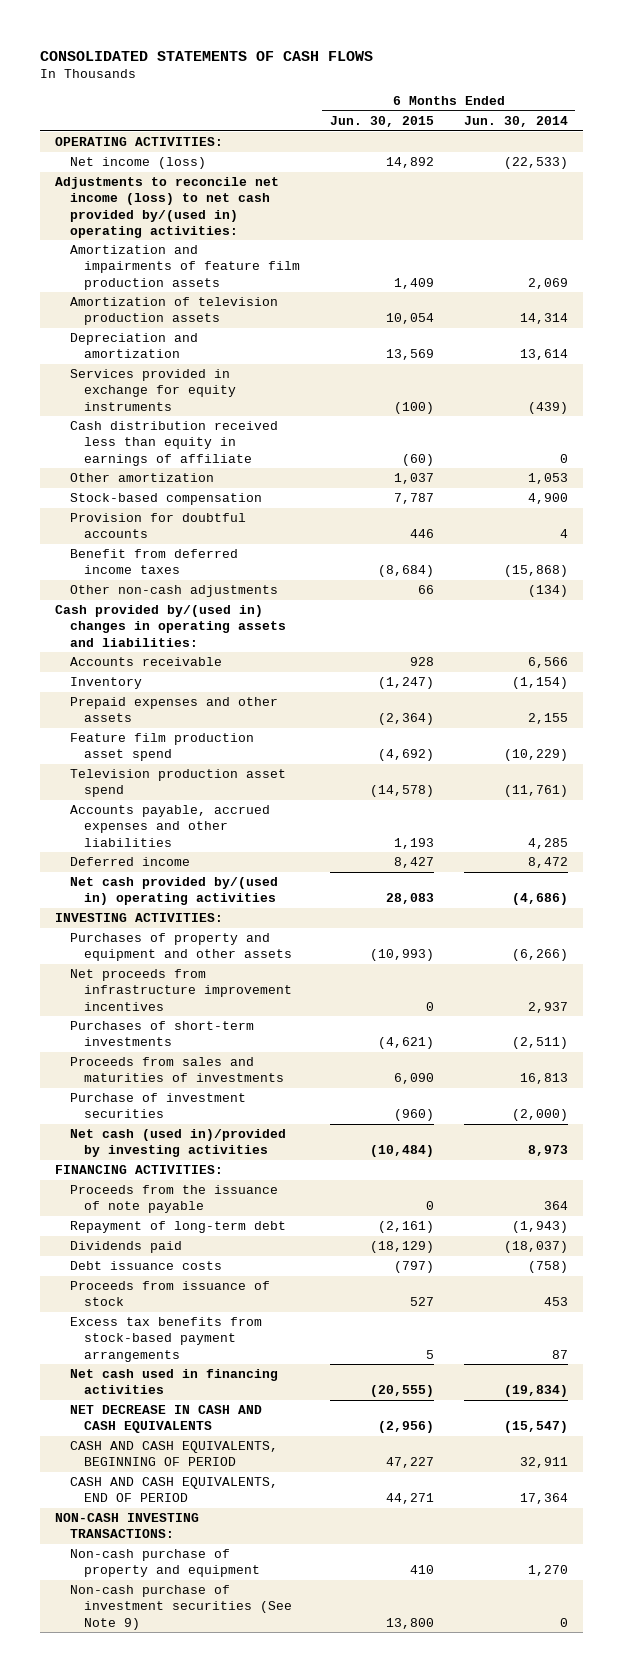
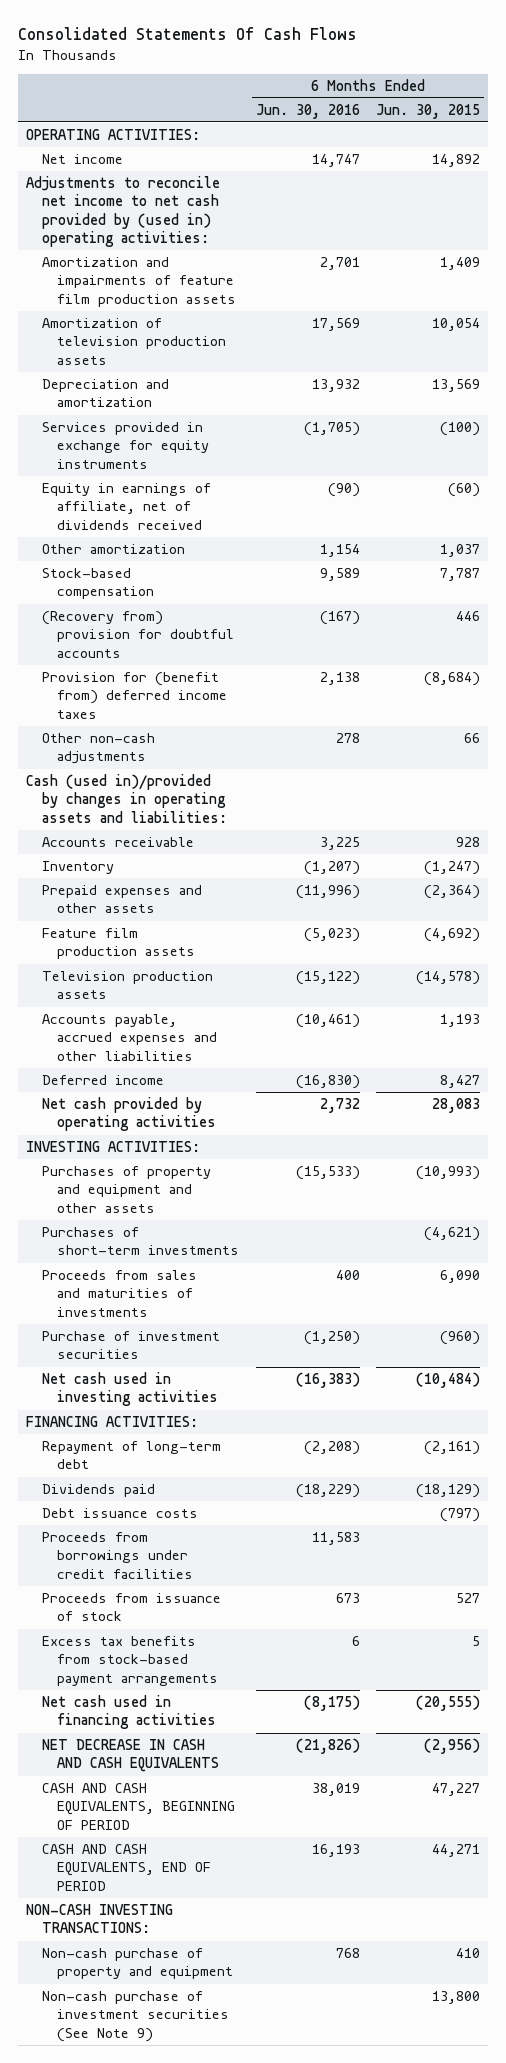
[40,50,374,61] CONSOLIDATED STATEMENTS OF CASH FLOWS -> [18,27,358,41] Consolidated Statements Of Cash Flows
[463,115,568,127] Jun. 30, 2014 -> none
none -> [255,103,360,119] Jun. 30, 2016
[69,157,206,170] Net income (loss) -> [41,153,123,164] Net income
[55,177,280,238] Adjustments to reconcile net income (loss) to net cash provided by/(used in) operating activities: -> [26,175,221,248] Adjustments to reconcile net income to net cash provided by (used in) operating activities:
[69,421,278,466] Cash distribution received less than equity in earnings of affiliate -> [41,482,211,530] Equity in earnings of affiliate, net of dividends received
[69,513,246,539] Provision for doubtful accounts -> [41,610,235,658] (Recovery from) provision for doubtful accounts
[69,549,238,575] Benefit from deferred income taxes -> [41,671,228,719] Provision for (benefit from) deferred income taxes
[55,605,286,647] Cash provided by/(used in) changes in operating assets and liabilities: -> [26,773,227,823] Cash (used in)/provided by changes in operating assets and liabilities:
[69,733,254,762] Feature film production asset spend -> [41,927,196,960] Feature film production assets
[69,769,286,798] Television production asset spend -> [41,970,213,1000] Television production assets
[69,877,278,906] Net cash provided by/(used in) operating activities -> [41,1096,217,1132] Net cash provided by operating activities
[69,969,292,1011] Net proceeds from infrastructure improvement incentives -> none
[69,1129,286,1158] Net cash (used in)/provided by investing activities -> [41,1371,219,1407] Net cash used in investing activities
[69,1185,278,1214] Proceeds from the issuance of note payable -> none
none -> [41,1531,194,1579] Proceeds from borrowings under credit facilities

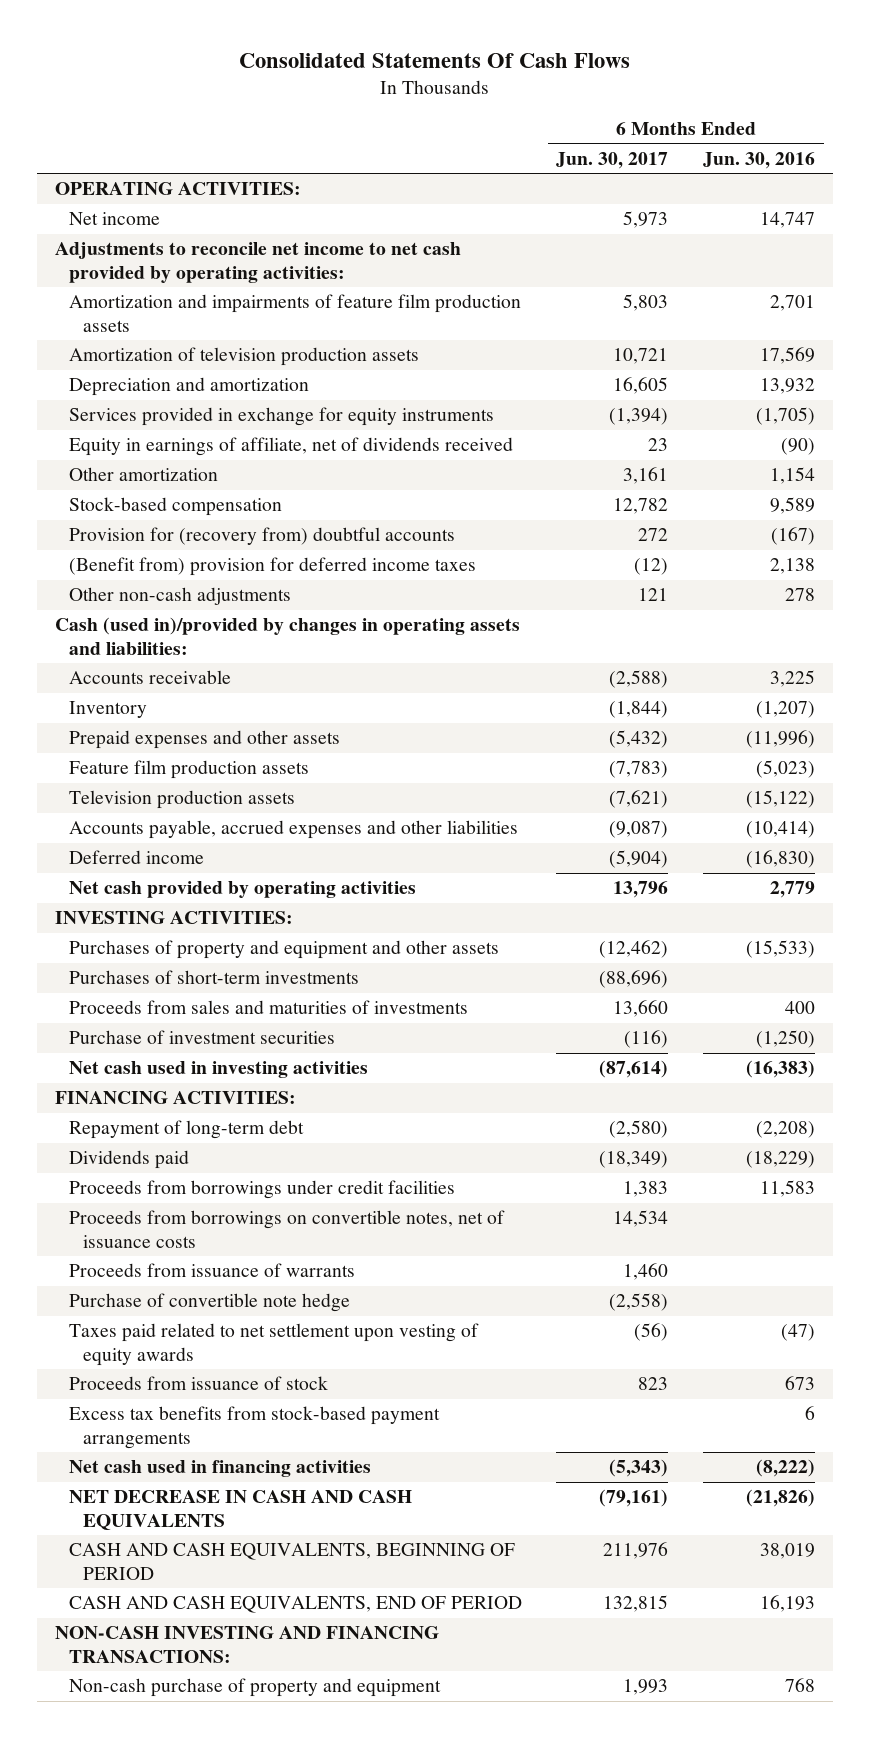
[375,103,480,119] Jun. 30, 2015 -> none
none -> [556,151,669,169] Jun. 30, 2017
[26,175,221,248] Adjustments to reconcile net income to net cash provided by (used in) operating activities: -> [54,242,461,283] Adjustments to reconcile net income to net cash provided by operating activities:
[41,610,235,658] (Recovery from) provision for doubtful accounts -> [68,527,455,546] Provision for (recovery from) doubtful accounts
[41,671,228,719] Provision for (benefit from) deferred income taxes -> [68,557,476,577] (Benefit from) provision for deferred income taxes
[295,1013,360,1028] (10,461) -> [746,821,816,839] (10,414)
[319,1097,360,1113] 2,732 -> [770,881,816,899] 2,779
[41,1507,198,1518] Debt issuance costs -> none
none -> [68,1210,505,1248] Proceeds from borrowings on convertible notes, net of issuance costs
none -> [68,1263,355,1278] Proceeds from issuance of warrants
none -> [68,1293,350,1313] Purchase of convertible note hedge
none -> [68,1323,479,1366] Taxes paid related to net settlement upon vesting of equity awards
[303,1694,360,1711] (8,175) -> [756,1459,816,1478] (8,222)
[26,1903,174,1934] NON-CASH INVESTING TRANSACTIONS: -> [54,1626,439,1663] NON-CASH INVESTING AND FINANCING TRANSACTIONS:
[41,1990,230,2042] Non-cash purchase of investment securities (See Note 9) -> none

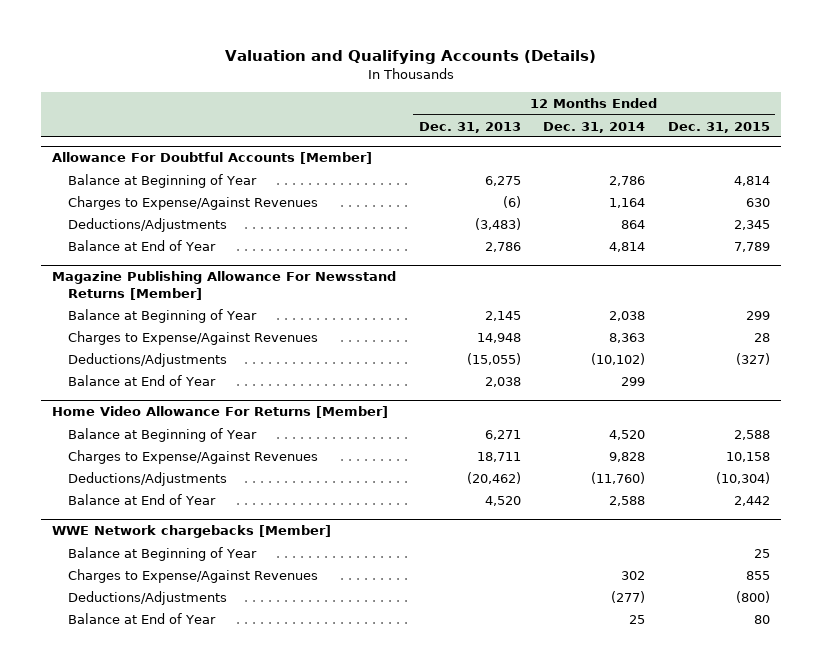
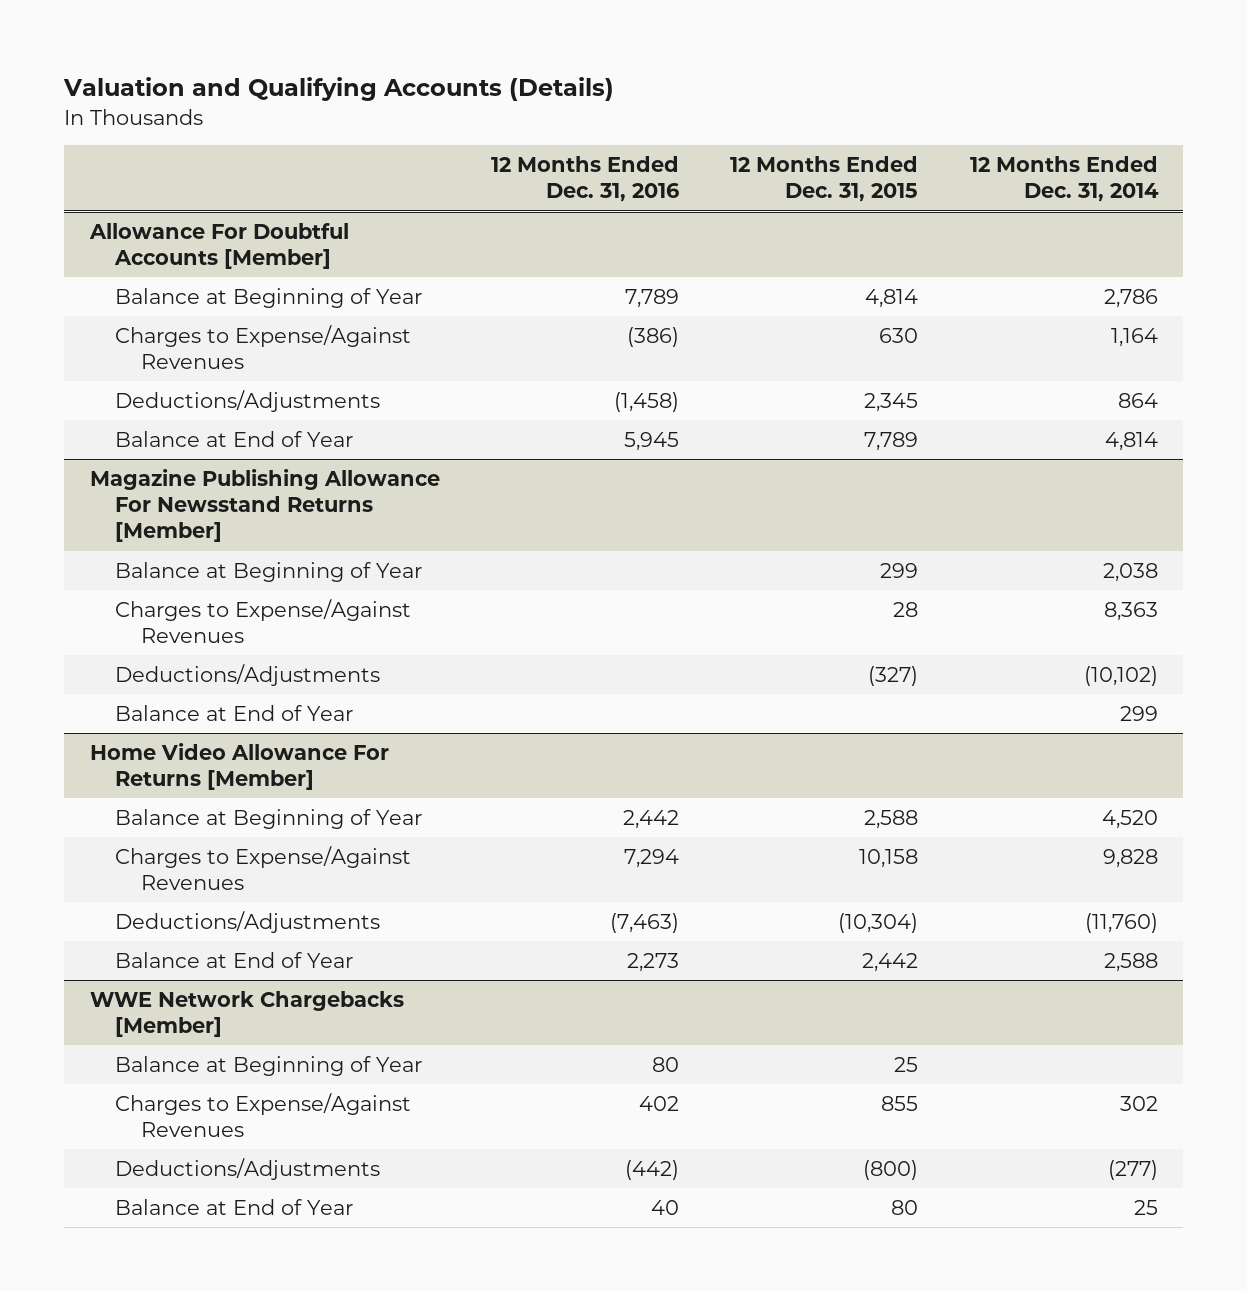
[418,121,521,133] Dec. 31, 2013 -> none
none -> [490,156,679,203] 12 Months Ended Dec. 31, 2016
[52,525,332,539] WWE Network chargebacks [Member] -> [89,990,404,1038] WWE Network Chargebacks [Member]

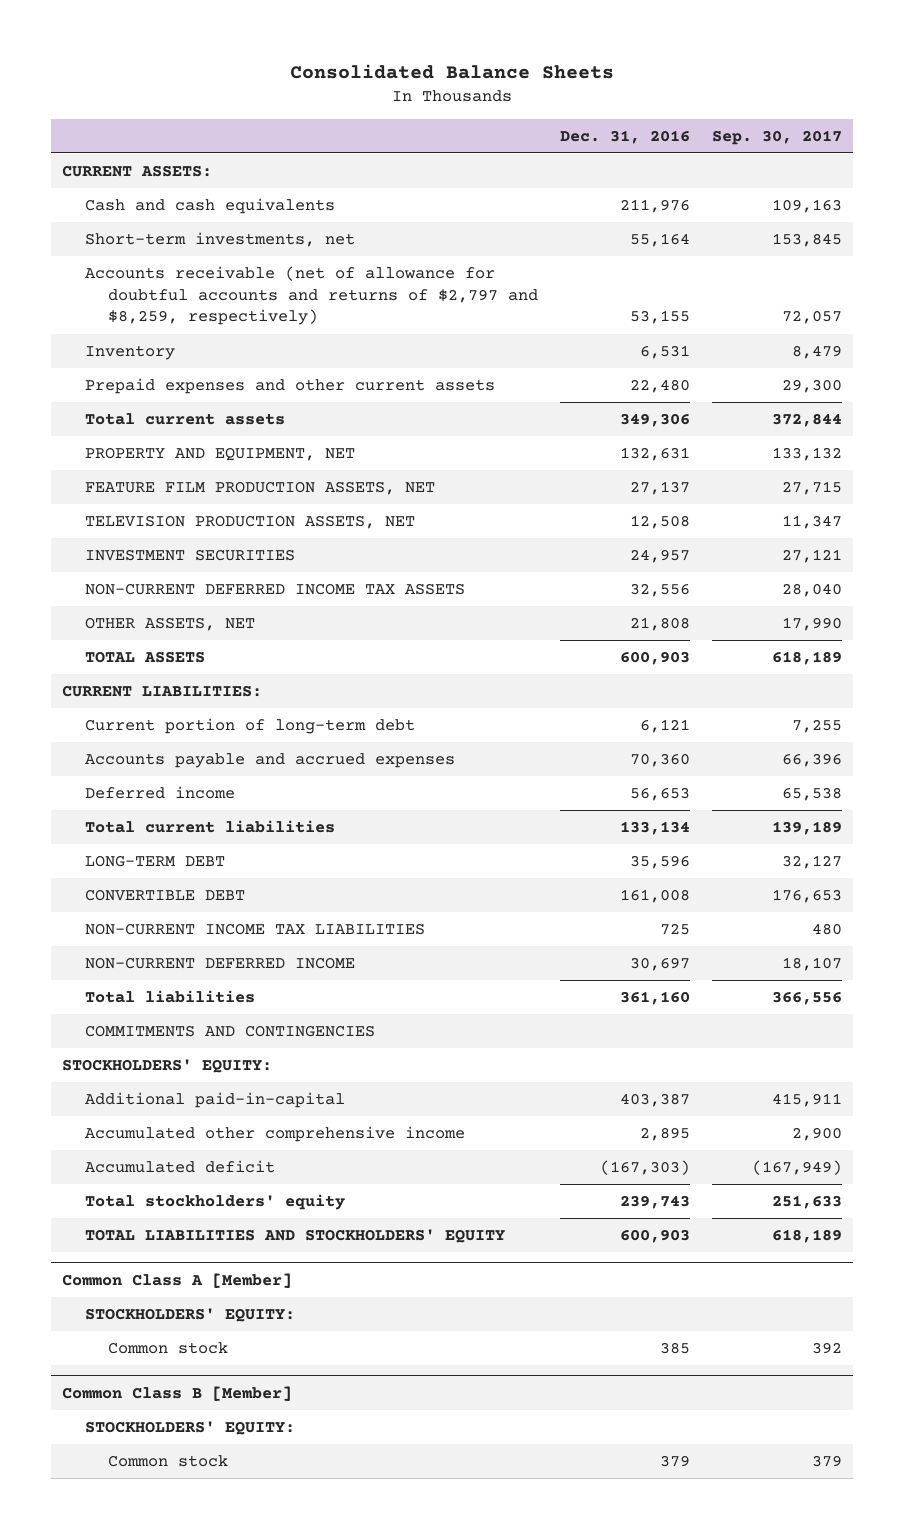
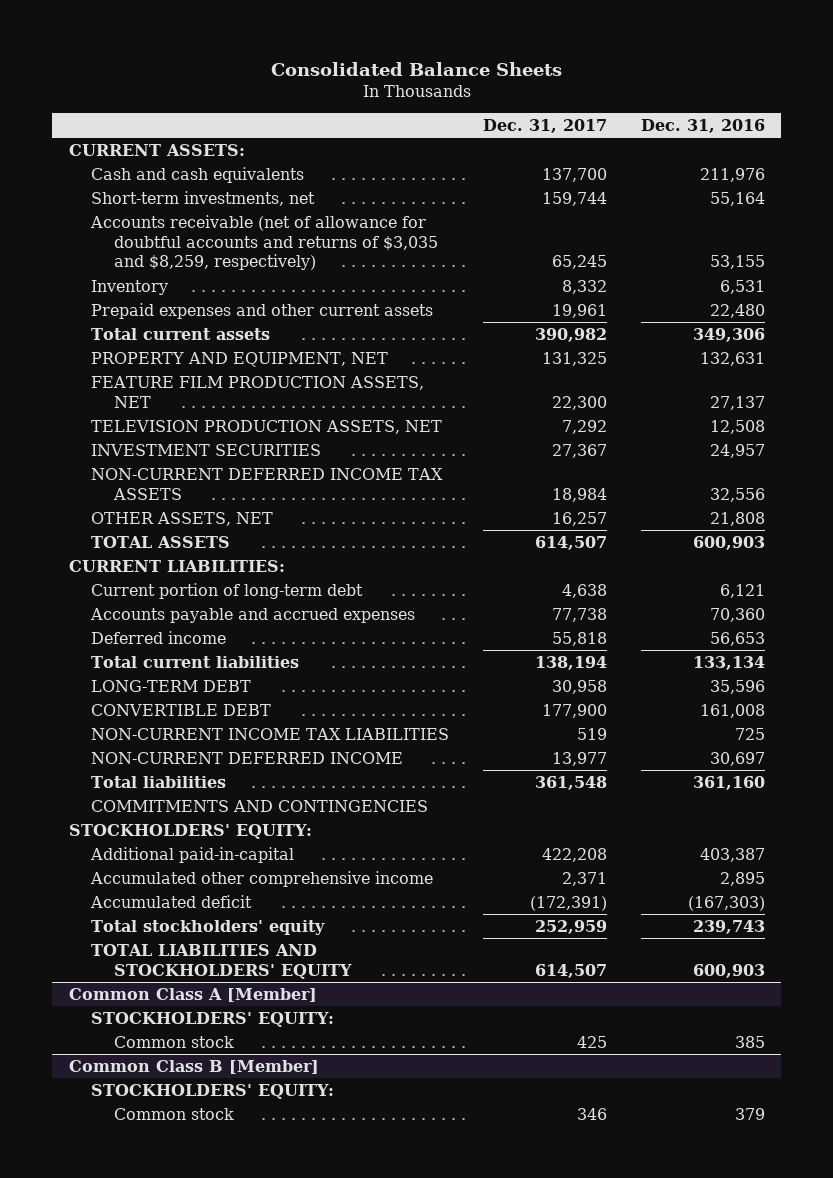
[712,129,843,145] Sep. 30, 2017 -> none
none -> [482,119,607,134] Dec. 31, 2017
[85,266,539,326] Accounts receivable (net of allowance for doubtful accounts and returns of $2,797 and $8,259, respectively) -> [90,214,438,271] Accounts receivable (net of allowance for doubtful accounts and returns of $3,035 and $8,259, respectively)

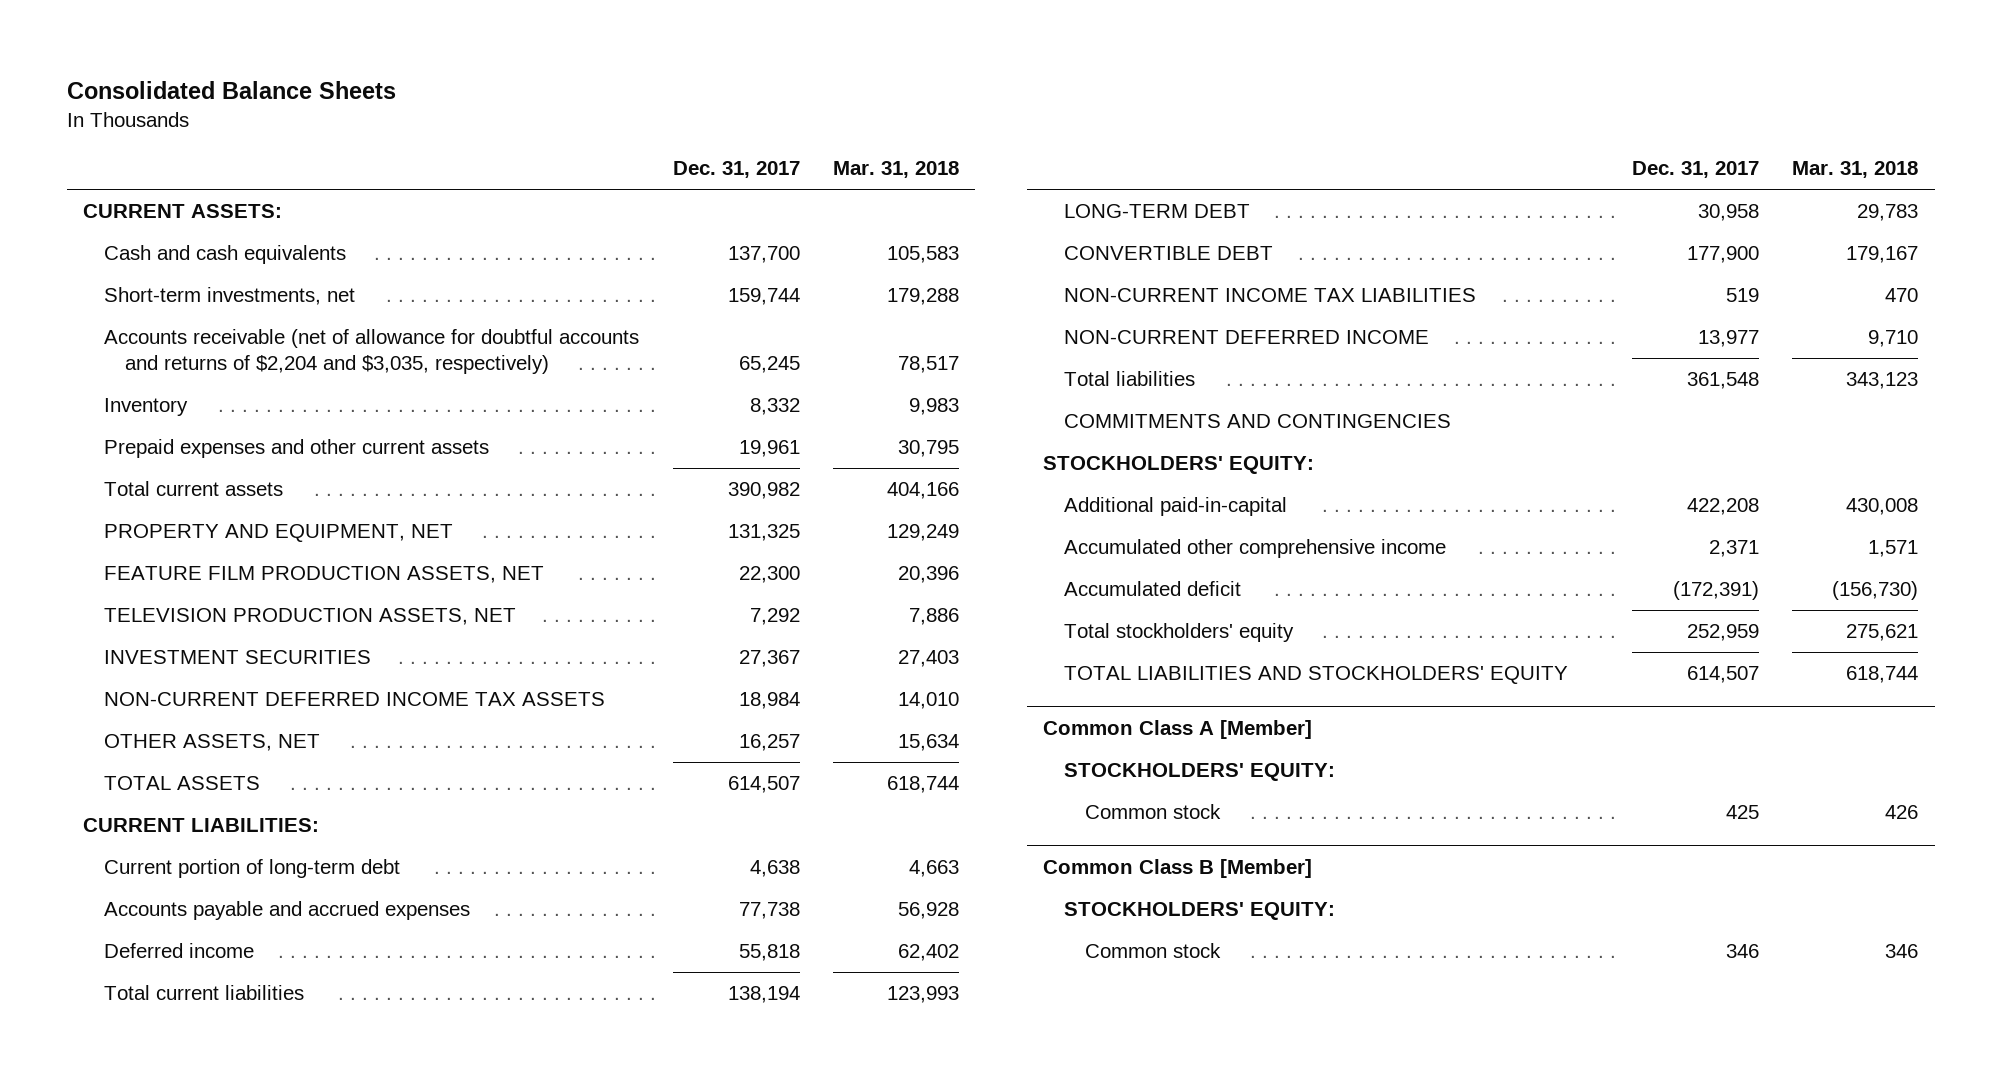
[640,119,765,134] Dec. 31, 2016 -> none
none -> [832,161,959,179] Mar. 31, 2018
[90,214,438,271] Accounts receivable (net of allowance for doubtful accounts and returns of $3,035 and $8,259, respectively) -> [104,329,640,374] Accounts receivable (net of allowance for doubtful accounts and returns of $2,204 and $3,035, respectively)

